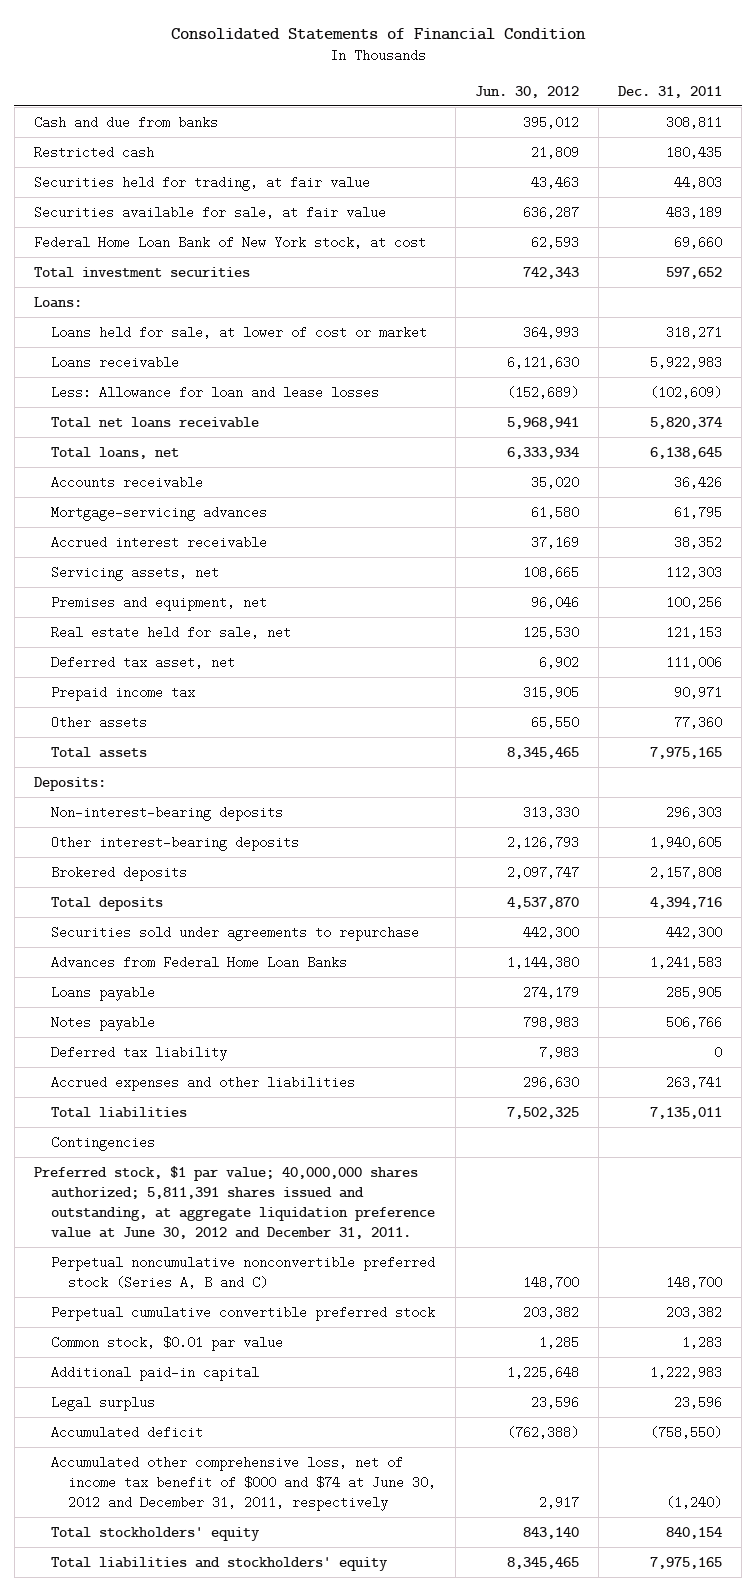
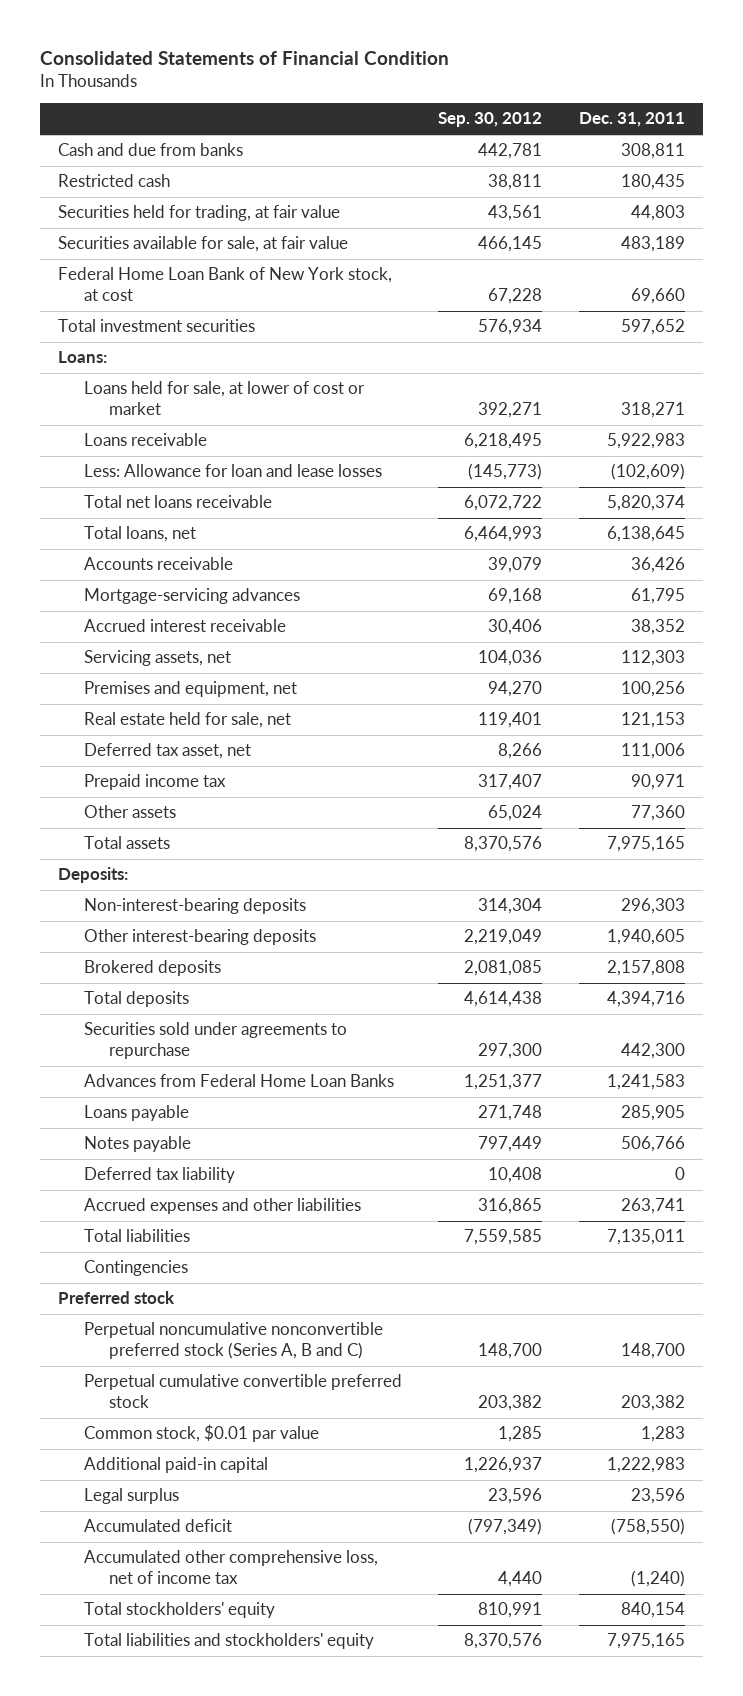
[474,85,579,98] Jun. 30, 2012 -> none
none -> [438,112,543,128] Sep. 30, 2012
[34,1165,435,1239] Preferred stock, $1 par value; 40,000,000 shares authorized; 5,811,391 shares issued and outstanding, at aggregate liquidation preference value at June 30, 2012 and December 31, 2011. -> [57,1291,175,1305] Preferred stock
[50,1455,436,1511] Accumulated other comprehensive loss, net of income tax benefit of $000 and $74 at June 30, 2012 and December 31, 2011, respectively -> [83,1550,378,1585] Accumulated other comprehensive loss, net of income tax

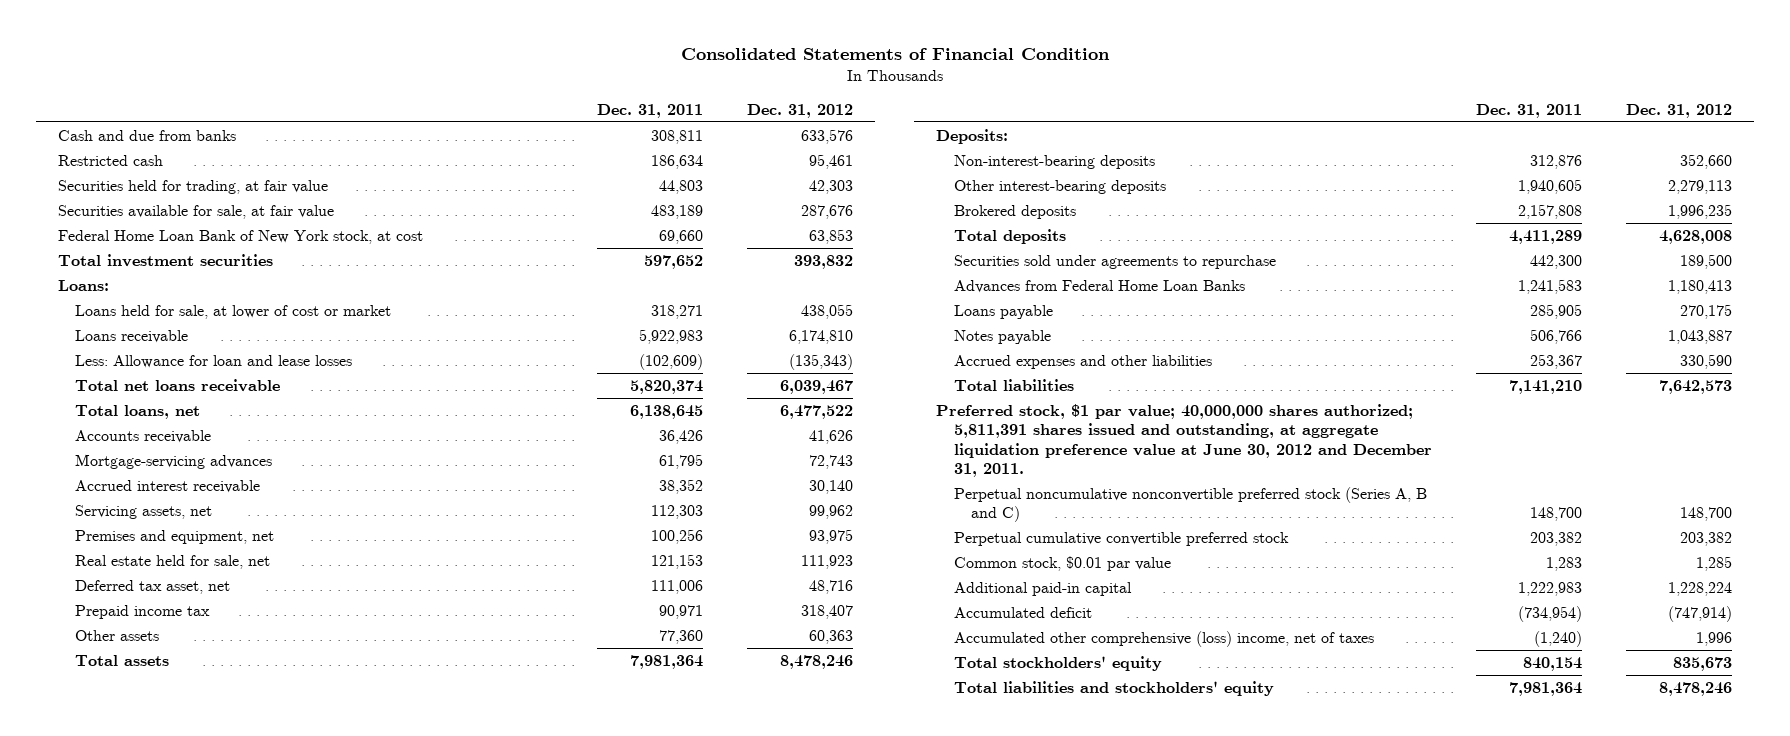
[438,112,543,128] Sep. 30, 2012 -> none
none -> [747,103,854,118] Dec. 31, 2012
[621,174,686,191] 180,435 -> [651,154,704,169] 186,634
[607,836,686,853] 7,975,165 -> [630,654,704,669] 7,981,364
[621,898,686,915] 296,303 -> [1529,154,1582,169] 312,876
[607,991,686,1008] 4,394,716 -> [1508,229,1582,244] 4,411,289
[83,1167,235,1184] Deferred tax liability -> none
[83,1260,188,1277] Contingencies -> none
[621,1198,686,1215] 263,741 -> [1529,353,1582,369] 253,367
[607,1229,686,1246] 7,135,011 -> [1508,379,1582,394] 7,141,210
[57,1291,175,1305] Preferred stock -> [936,403,1432,477] Preferred stock, $1 par value; 40,000,000 shares authorized; 5,811,391 shares issued and outstanding, at aggregate liquidation preference value at June 30, 2012 and December 31, 2011.
[83,1488,179,1505] Legal surplus -> none
[611,1518,686,1536] (758,550) -> [1517,605,1582,622] (734,954)
[83,1550,378,1585] Accumulated other comprehensive loss, net of income tax -> [953,630,1374,647] Accumulated other comprehensive (loss) income, net of taxes
[607,1633,686,1650] 7,975,165 -> [1508,681,1582,696] 7,981,364

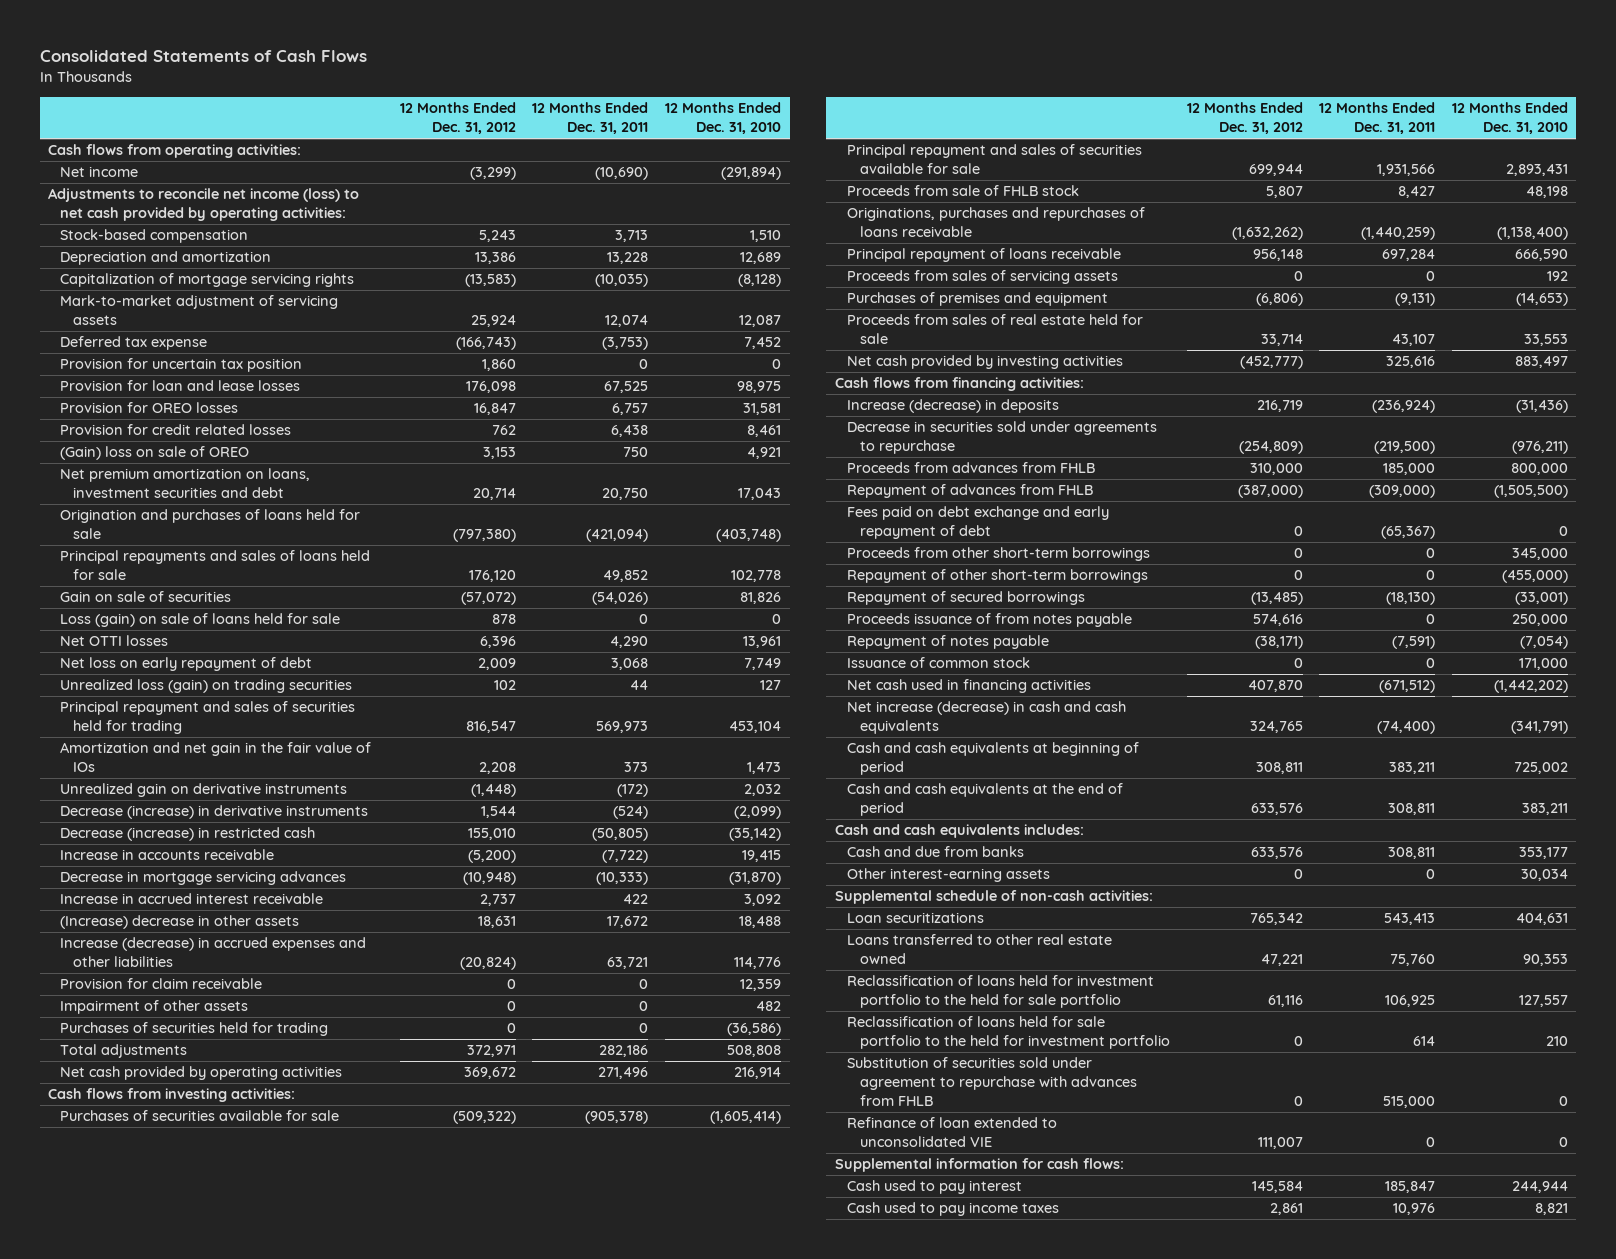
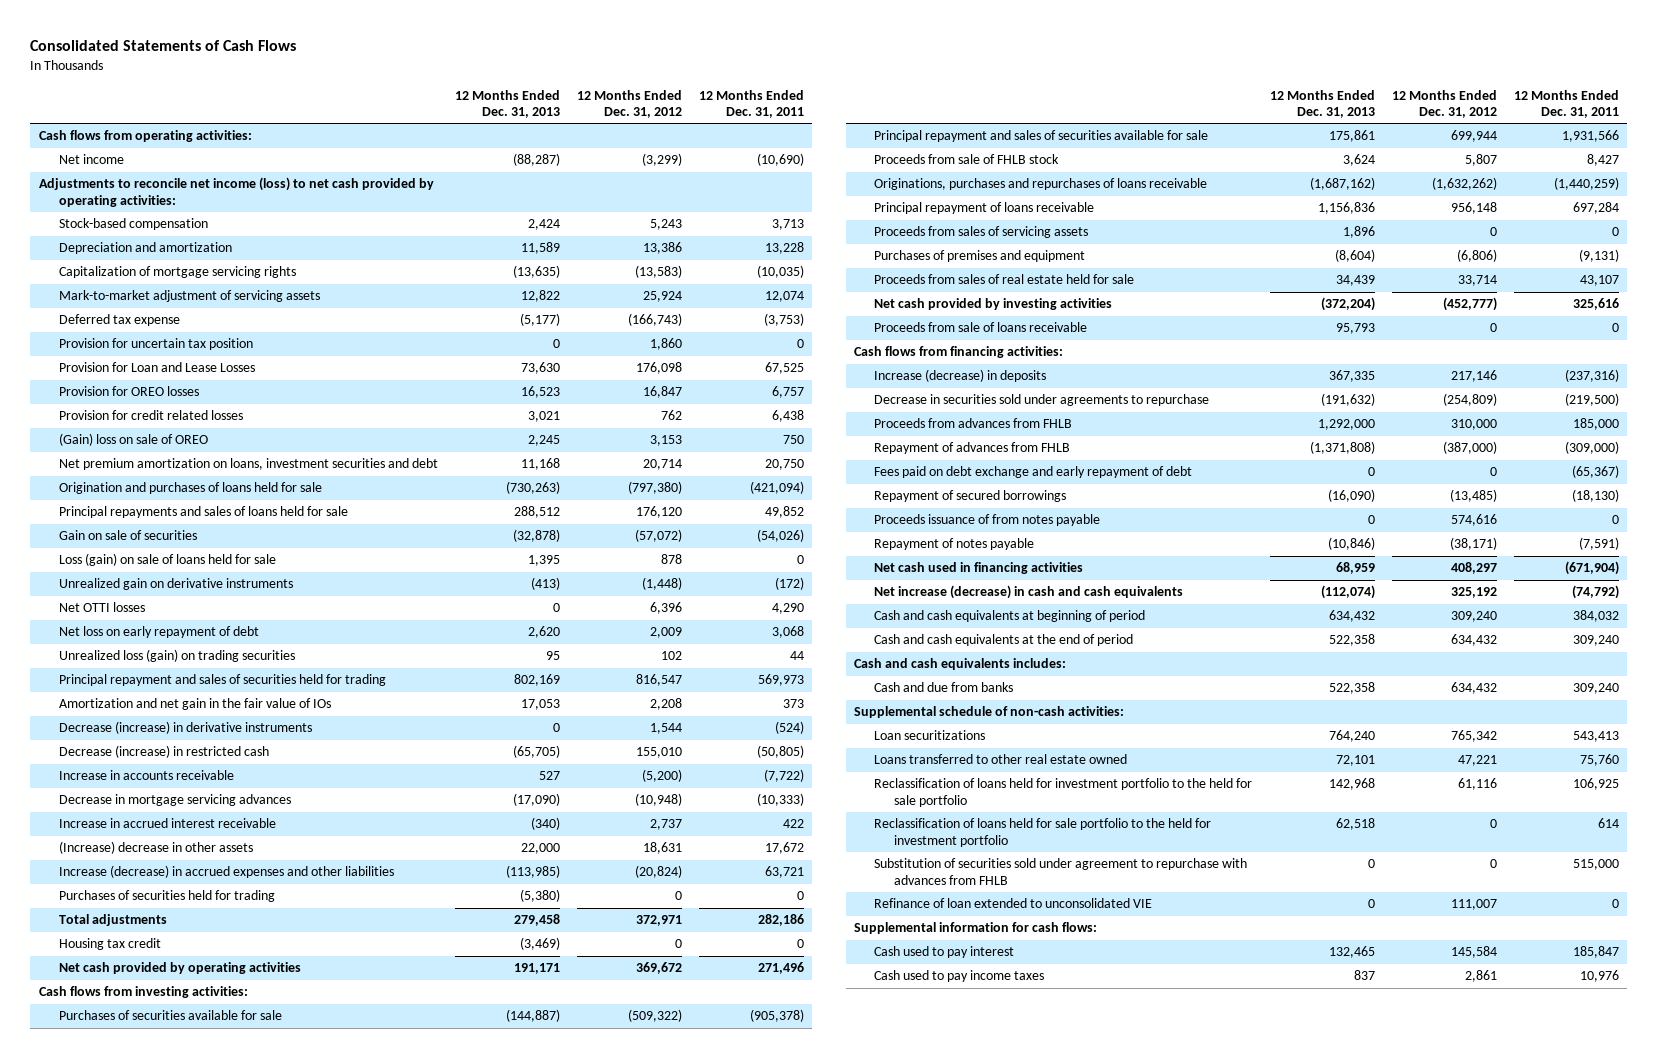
[665,102,782,135] 12 Months Ended Dec. 31, 2010 -> none
none -> [454,89,560,118] 12 Months Ended Dec. 31, 2013
[60,380,301,392] Provision for loan and lease losses -> [58,362,255,373] Provision for Loan and Lease Losses
[60,783,348,798] Unrealized gain on derivative instruments -> [58,578,293,591] Unrealized gain on derivative instruments
[60,978,263,990] Provision for claim receivable -> none
[60,1000,249,1015] Impairment of other assets -> none
none -> [58,938,161,951] Housing tax credit
none -> [874,322,1088,333] Proceeds from sale of loans receivable
[1256,400,1303,413] 216,719 -> [1451,370,1498,383] 217,146
[1372,400,1436,414] (236,924) -> [1565,369,1620,383] (237,316)
[847,547,1151,562] Proceeds from other short-term borrowings -> none
[847,569,1149,584] Repayment of other short-term borrowings -> none
[847,657,1031,669] Issuance of common stock -> none
[1247,680,1303,693] 407,870 -> [1451,562,1498,575] 408,297
[1379,680,1436,694] (671,512) -> [1565,561,1620,576] (671,904)
[1249,721,1303,734] 324,765 -> [1451,587,1498,599] 325,192
[1377,721,1436,735] (74,400) -> [1572,585,1620,600] (74,792)
[1255,762,1303,775] 308,811 -> [1451,611,1498,623] 309,240
[1389,762,1436,775] 383,211 -> [1573,610,1620,623] 384,032
[1250,803,1303,816] 633,576 -> [1451,634,1498,647] 634,432
[1388,803,1436,816] 308,811 -> [1573,635,1620,647] 309,240
[847,868,1051,883] Other interest-earning assets -> none
[1250,847,1303,860] 633,576 -> [1451,682,1498,695] 634,432
[1388,847,1436,860] 308,811 -> [1573,683,1620,695] 309,240

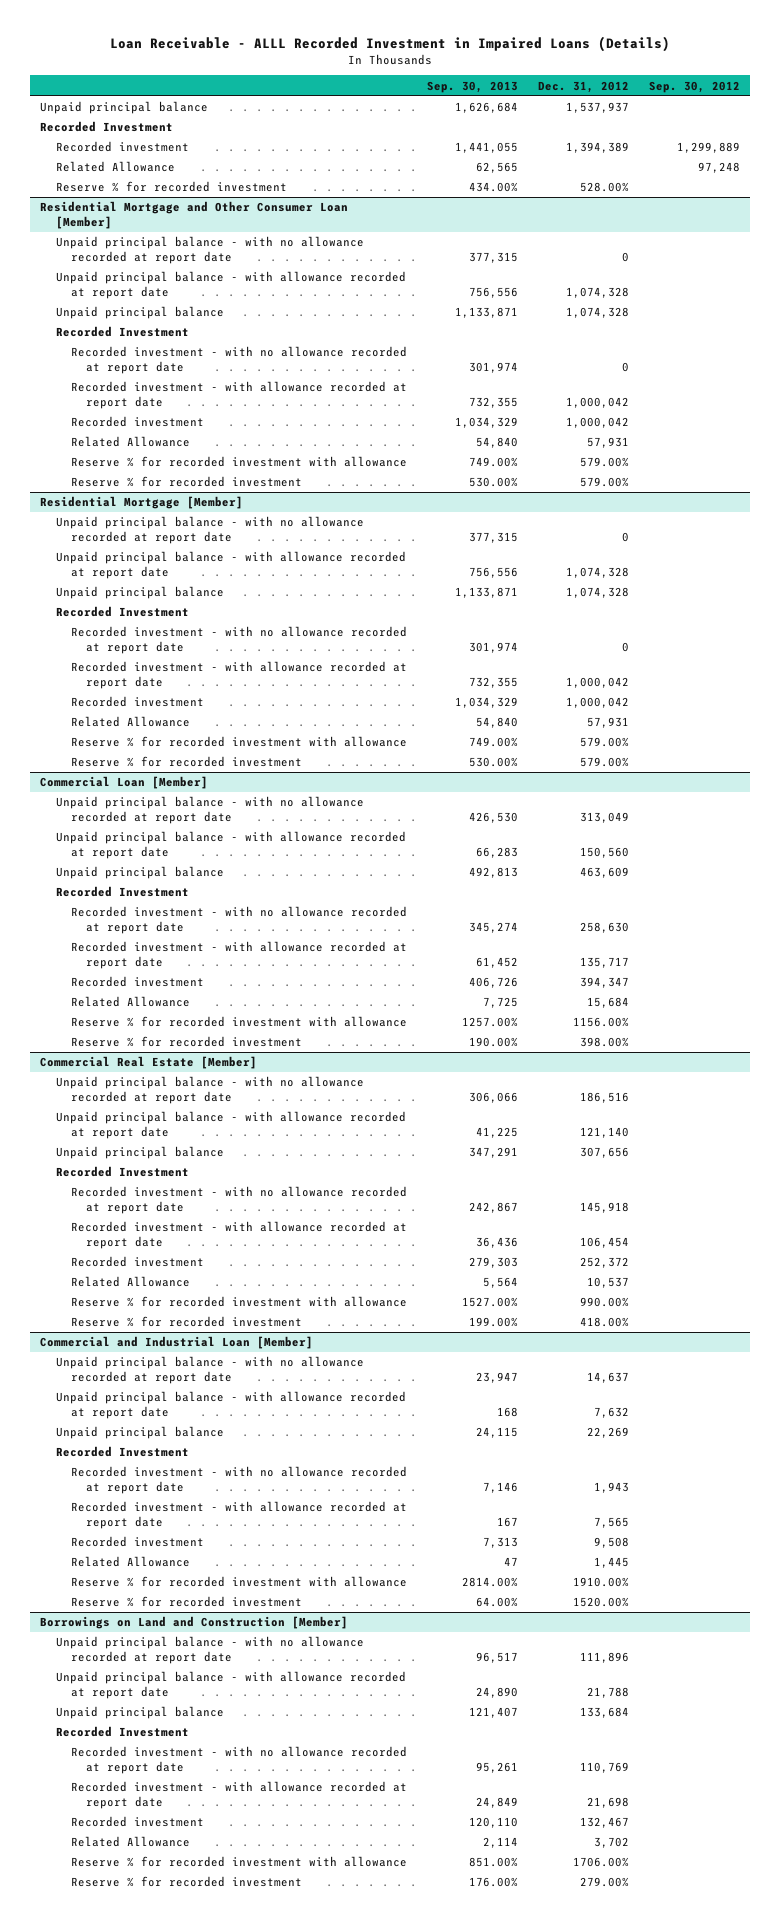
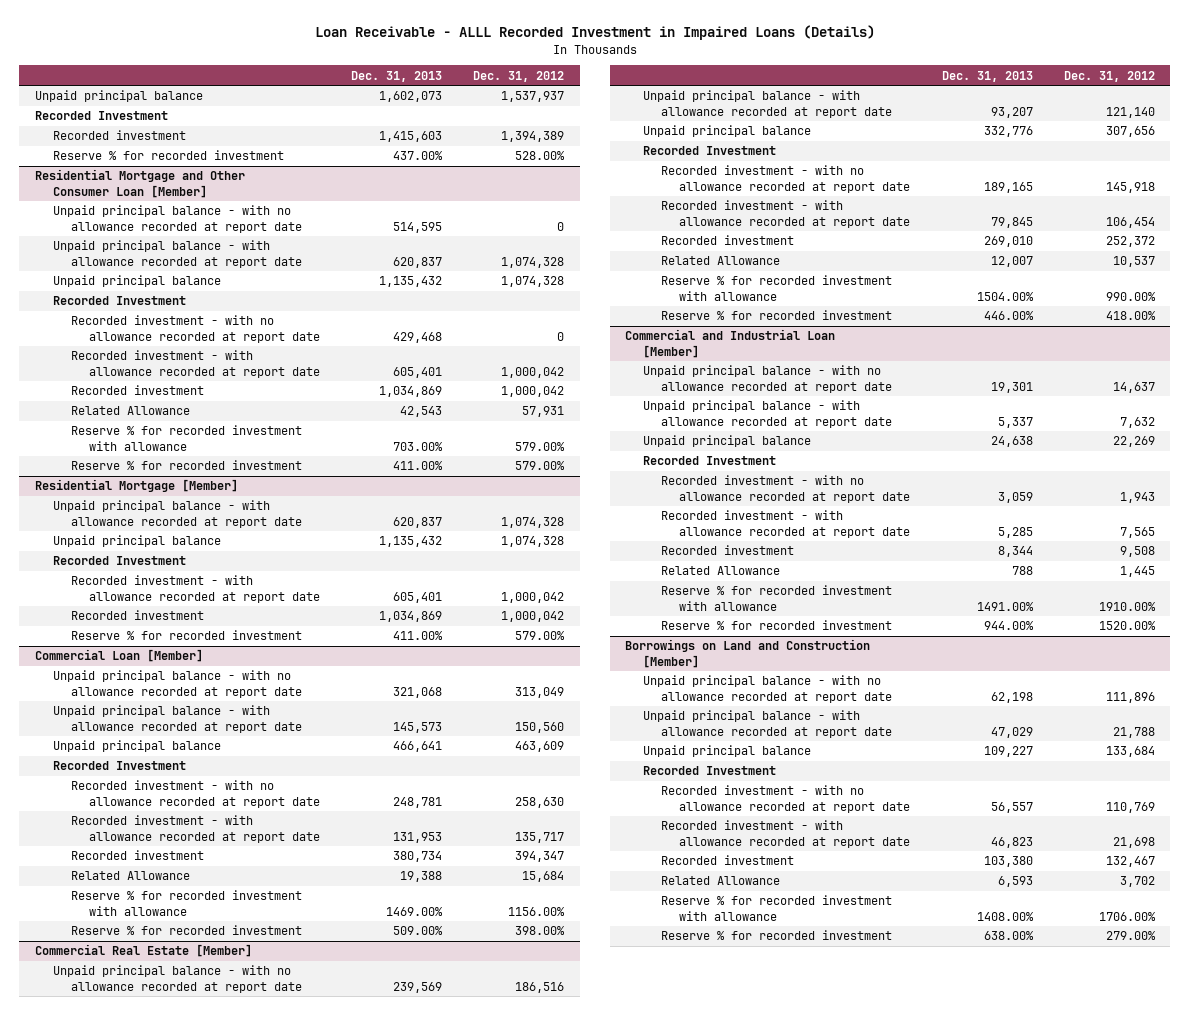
[426,80,518,93] Sep. 30, 2013 -> none
[648,80,740,93] Sep. 30, 2012 -> none
none -> [351,70,443,82] Dec. 31, 2013
[55,161,175,173] Related Allowance -> none
[55,516,364,545] Unpaid principal balance - with no allowance recorded at report date -> none
[70,626,407,655] Recorded investment - with no allowance recorded at report date -> none
[70,716,190,728] Related Allowance -> none
[70,736,407,748] Reserve % for recorded investment with allowance -> none

